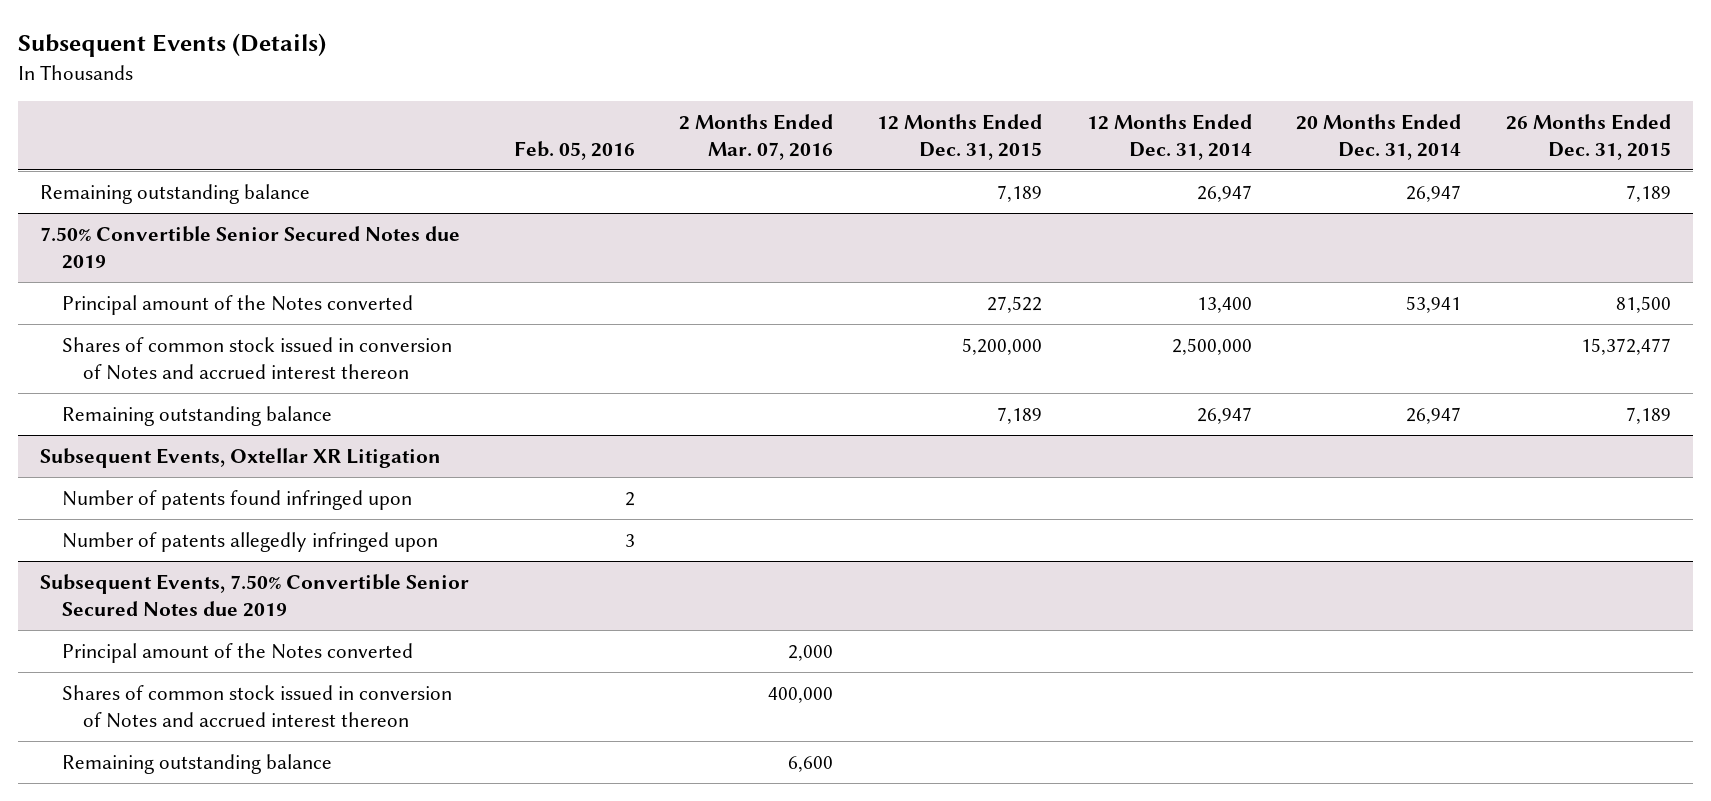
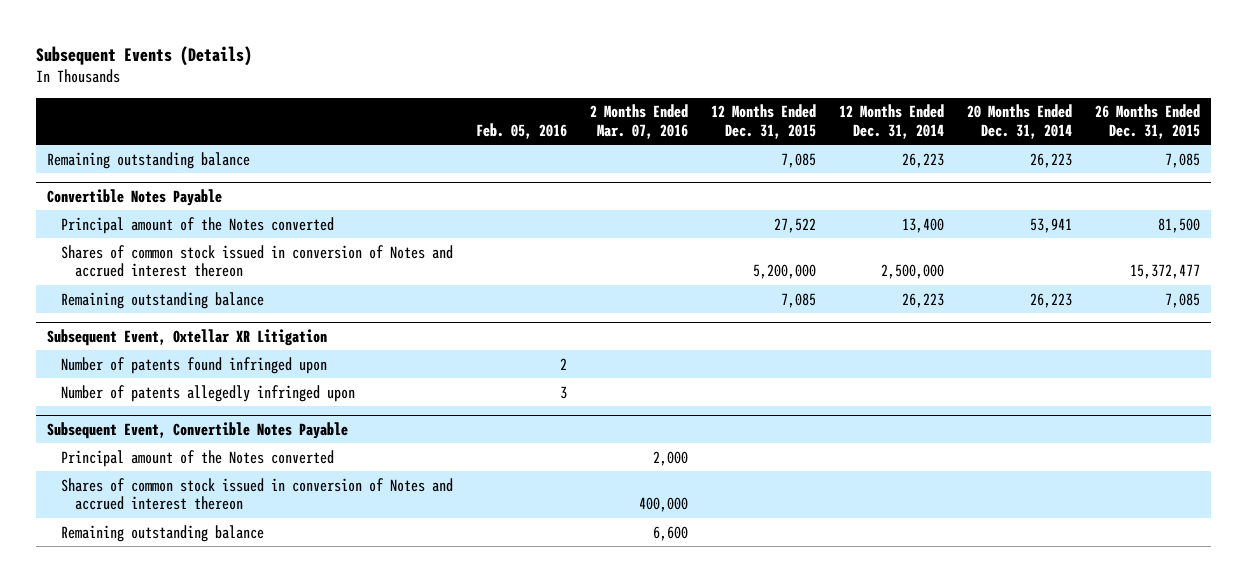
[997,184,1043,202] 7,189 -> [781,152,817,168] 7,085
[1196,184,1252,202] 26,947 -> [901,152,944,168] 26,223
[1406,184,1462,202] 26,947 -> [1029,152,1072,168] 26,223
[1625,184,1671,202] 7,189 -> [1164,152,1200,168] 7,085
[40,225,461,269] 7.50% Convertible Senior Secured Notes due 2019 -> [47,188,223,206] Convertible Notes Payable
[997,406,1043,424] 7,189 -> [781,292,817,308] 7,085
[1196,406,1252,424] 26,947 -> [901,292,944,308] 26,223
[1406,406,1462,424] 26,947 -> [1029,292,1072,308] 26,223
[1625,406,1671,424] 7,189 -> [1164,292,1200,308] 7,085
[40,447,442,468] Subsequent Events, Oxtellar XR Litigation -> [47,328,328,346] Subsequent Event, Oxtellar XR Litigation
[40,573,470,617] Subsequent Events, 7.50% Convertible Senior Secured Notes due 2019 -> [47,421,349,439] Subsequent Event, Convertible Notes Payable

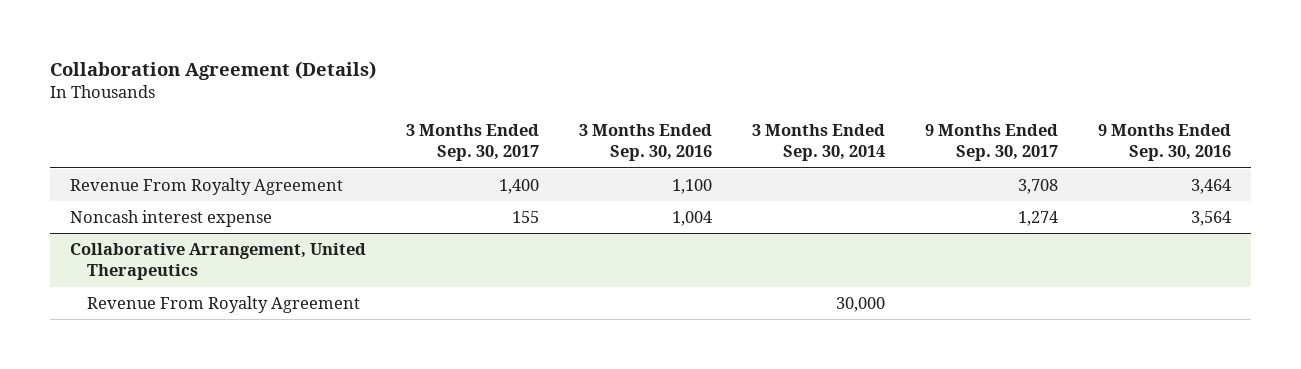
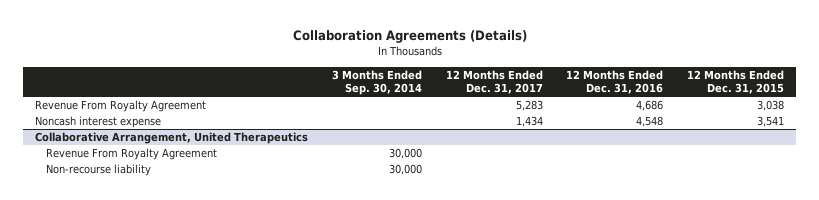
[50,60,377,80] Collaboration Agreement (Details) -> [292,30,527,44] Collaboration Agreements (Details)
[406,124,540,162] 3 Months Ended Sep. 30, 2017 -> none
[579,124,713,162] 3 Months Ended Sep. 30, 2016 -> none
[924,124,1058,162] 9 Months Ended Sep. 30, 2017 -> none
[1097,124,1231,162] 9 Months Ended Sep. 30, 2016 -> none
none -> [445,69,543,95] 12 Months Ended Dec. 31, 2017
none -> [566,69,664,95] 12 Months Ended Dec. 31, 2016
none -> [687,69,785,95] 12 Months Ended Dec. 31, 2015
none -> [46,164,152,177] Non-recourse liability

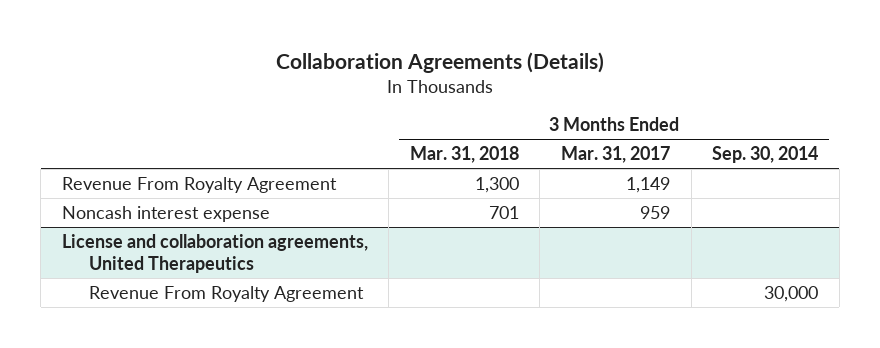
[445,69,543,95] 12 Months Ended Dec. 31, 2017 -> none
[566,69,664,95] 12 Months Ended Dec. 31, 2016 -> none
[687,69,785,95] 12 Months Ended Dec. 31, 2015 -> none
none -> [409,146,519,164] Mar. 31, 2018
none -> [561,146,671,164] Mar. 31, 2017
[35,132,309,145] Collaborative Arrangement, United Therapeutics -> [61,233,368,274] License and collaboration agreements, United Therapeutics
[46,164,152,177] Non-recourse liability -> none

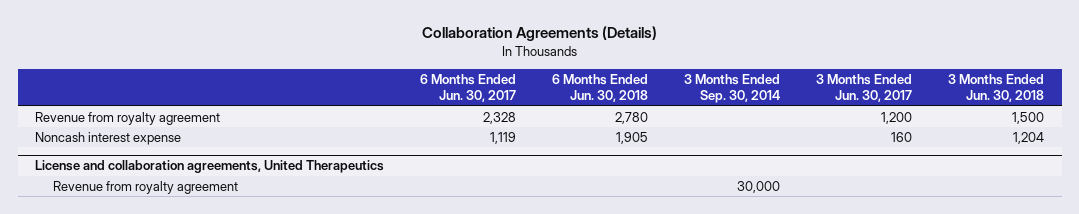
[409,146,519,164] Mar. 31, 2018 -> none
[561,146,671,164] Mar. 31, 2017 -> none
none -> [420,74,517,103] 6 Months Ended Jun. 30, 2017
none -> [552,74,649,103] 6 Months Ended Jun. 30, 2018
none -> [816,74,913,103] 3 Months Ended Jun. 30, 2017
none -> [947,74,1044,103] 3 Months Ended Jun. 30, 2018
[61,176,337,193] Revenue From Royalty Agreement -> [35,112,221,126] Revenue from royalty agreement
[88,285,364,302] Revenue From Royalty Agreement -> [52,181,238,195] Revenue from royalty agreement

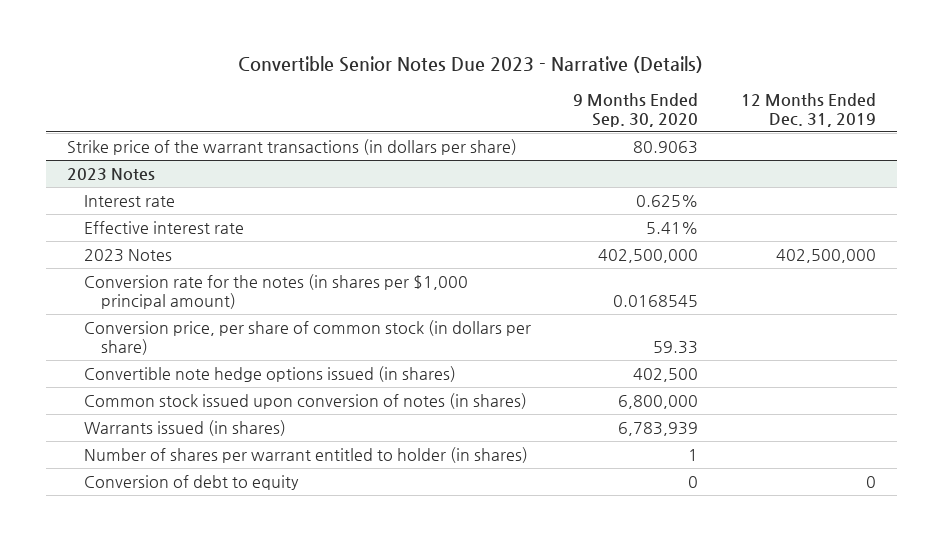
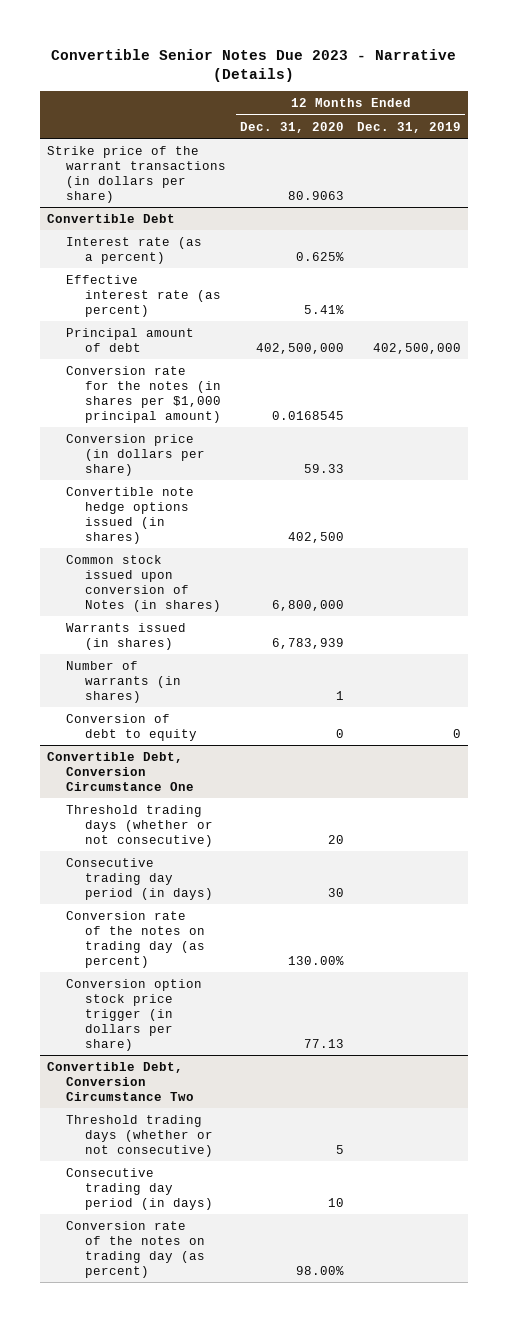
[573,92,699,127] 9 Months Ended Sep. 30, 2020 -> none
none -> [239,121,344,133] Dec. 31, 2020
[67,167,156,180] 2023 Notes -> none
[83,194,175,207] Interest rate -> none
[83,220,244,234] Effective interest rate -> none
[83,248,172,262] 2023 Notes -> none
[83,273,468,310] Conversion rate for the notes (in shares per $1,000 principal amount) -> none
[83,319,531,356] Conversion price, per share of common stock (in dollars per share) -> none
[83,365,456,382] Convertible note hedge options issued (in shares) -> none
[83,392,527,409] Common stock issued upon conversion of notes (in shares) -> none
[83,419,286,436] Warrants issued (in shares) -> none
[83,446,528,463] Number of shares per warrant entitled to holder (in shares) -> none
[83,474,299,490] Conversion of debt to equity -> none
none -> [47,213,176,223] Convertible Debt
none -> [65,236,202,264] Interest rate (as a percent)
none -> [65,274,221,317] Effective interest rate (as percent)
none -> [65,327,194,352] Principal amount of debt
none -> [65,365,221,423] Conversion rate for the notes (in shares per $1,000 principal amount)
none -> [65,433,205,476] Conversion price (in dollars per share)
none -> [65,486,194,544] Convertible note hedge options issued (in shares)
none -> [65,554,221,612] Common stock issued upon conversion of Notes (in shares)
none -> [65,622,186,650] Warrants issued (in shares)
none -> [65,660,181,703] Number of warrants (in shares)
none -> [65,713,197,741] Conversion of debt to equity
none -> [47,751,194,791] Convertible Debt, Conversion Circumstance One
none -> [65,804,213,847] Threshold trading days (whether or not consecutive)
none -> [65,857,213,900] Consecutive trading day period (in days)
none -> [65,910,205,968] Conversion rate of the notes on trading day (as percent)
none -> [65,978,202,1051] Conversion option stock price trigger (in dollars per share)
none -> [47,1061,194,1101] Convertible Debt, Conversion Circumstance Two
none -> [65,1114,213,1157] Threshold trading days (whether or not consecutive)
none -> [65,1167,213,1210] Consecutive trading day period (in days)
none -> [65,1220,205,1278] Conversion rate of the notes on trading day (as percent)

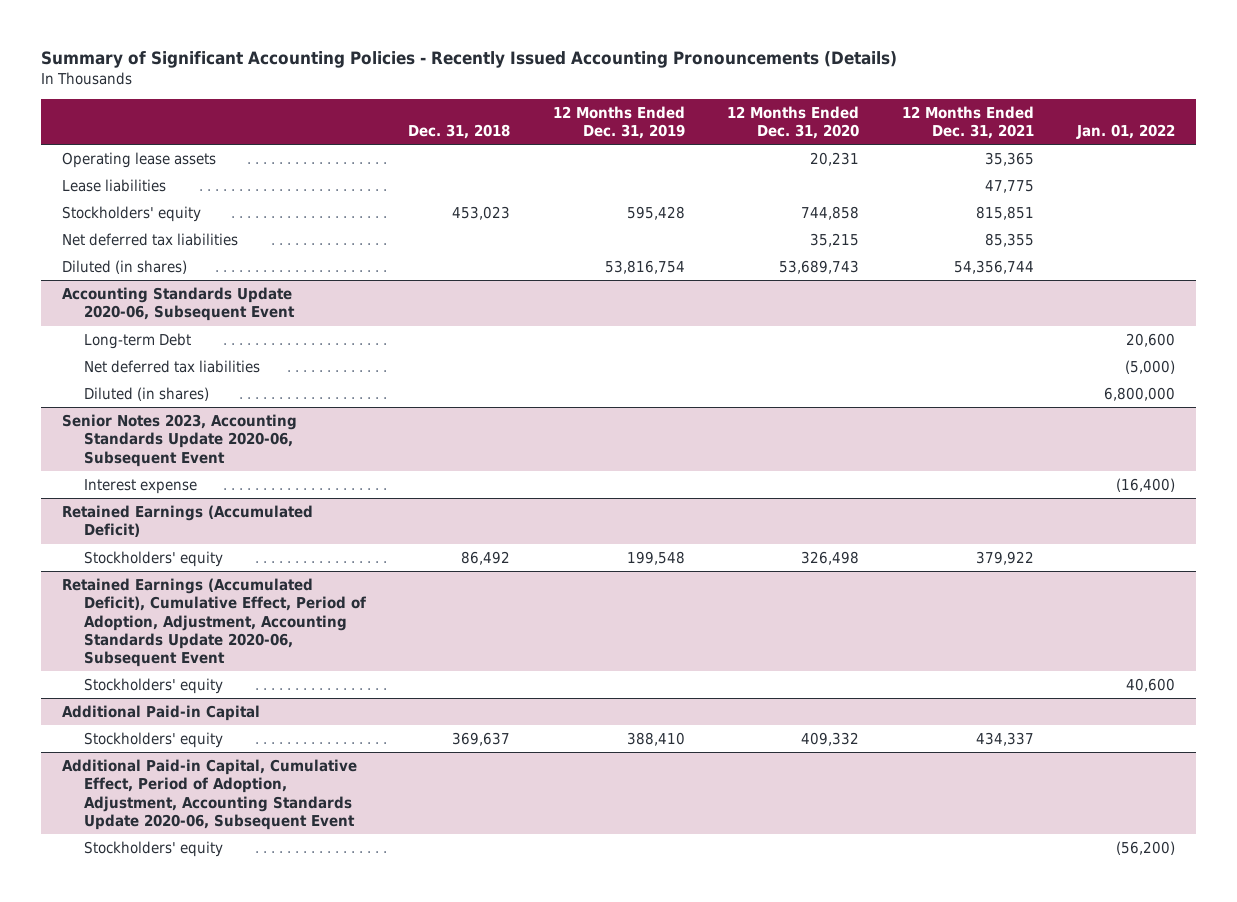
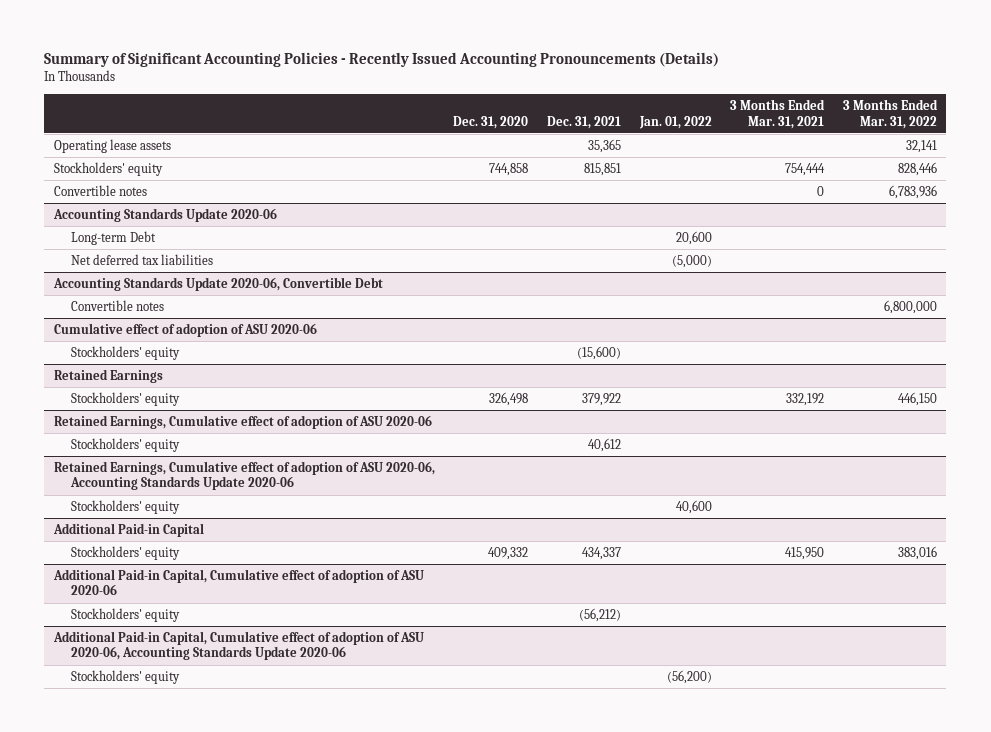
[408,123,511,139] Dec. 31, 2018 -> none
[552,105,685,139] 12 Months Ended Dec. 31, 2019 -> none
[727,105,860,139] 12 Months Ended Dec. 31, 2020 -> none
[902,105,1035,139] 12 Months Ended Dec. 31, 2021 -> none
none -> [453,115,529,129] Dec. 31, 2020
none -> [546,115,621,129] Dec. 31, 2021
none -> [730,99,826,129] 3 Months Ended Mar. 31, 2021
none -> [842,99,938,129] 3 Months Ended Mar. 31, 2022
[62,179,167,193] Lease liabilities -> none
[62,233,239,247] Net deferred tax liabilities -> none
[62,260,188,275] Diluted (in shares) -> none
none -> [53,184,147,196] Convertible notes
[62,287,295,322] Accounting Standards Update 2020-06, Subsequent Event -> [52,207,277,222] Accounting Standards Update 2020-06
[83,387,209,402] Diluted (in shares) -> none
[62,414,298,467] Senior Notes 2023, Accounting Standards Update 2020-06, Subsequent Event -> none
[83,479,197,495] Interest expense -> none
none -> [52,276,383,291] Accounting Standards Update 2020-06, Convertible Debt
none -> [70,299,164,311] Convertible notes
none -> [53,322,317,337] Cumulative effect of adoption of ASU 2020-06
none -> [70,345,180,360] Stockholders' equity
[62,505,314,538] Retained Earnings (Accumulated Deficit) -> [53,368,163,383] Retained Earnings
none -> [53,414,432,429] Retained Earnings, Cumulative effect of adoption of ASU 2020-06
none -> [70,437,180,452] Stockholders' equity
[62,578,366,668] Retained Earnings (Accumulated Deficit), Cumulative Effect, Period of Adoption, Adjustment, Accounting Standards Update 2020-06, Subsequent Event -> [53,460,435,491] Retained Earnings, Cumulative effect of adoption of ASU 2020-06, Accounting Standards Update 2020-06
none -> [52,568,424,596] Additional Paid-in Capital, Cumulative effect of adoption of ASU 2020-06
none -> [70,607,180,622] Stockholders' equity
[62,759,358,830] Additional Paid-in Capital, Cumulative Effect, Period of Adoption, Adjustment, Accounting Standards Update 2020-06, Subsequent Event -> [52,630,424,661] Additional Paid-in Capital, Cumulative effect of adoption of ASU 2020-06, Accounting Standards Update 2020-06

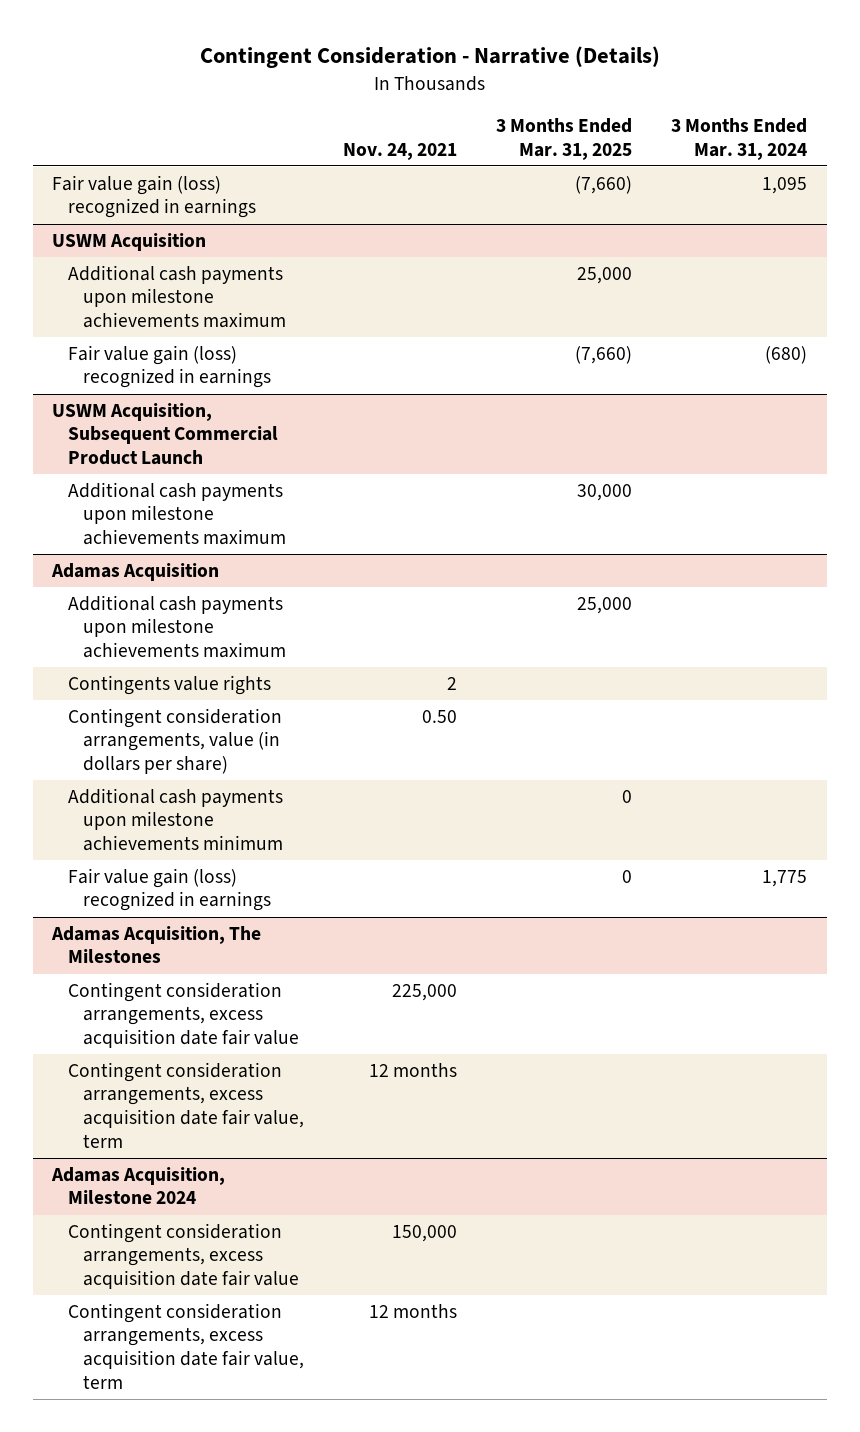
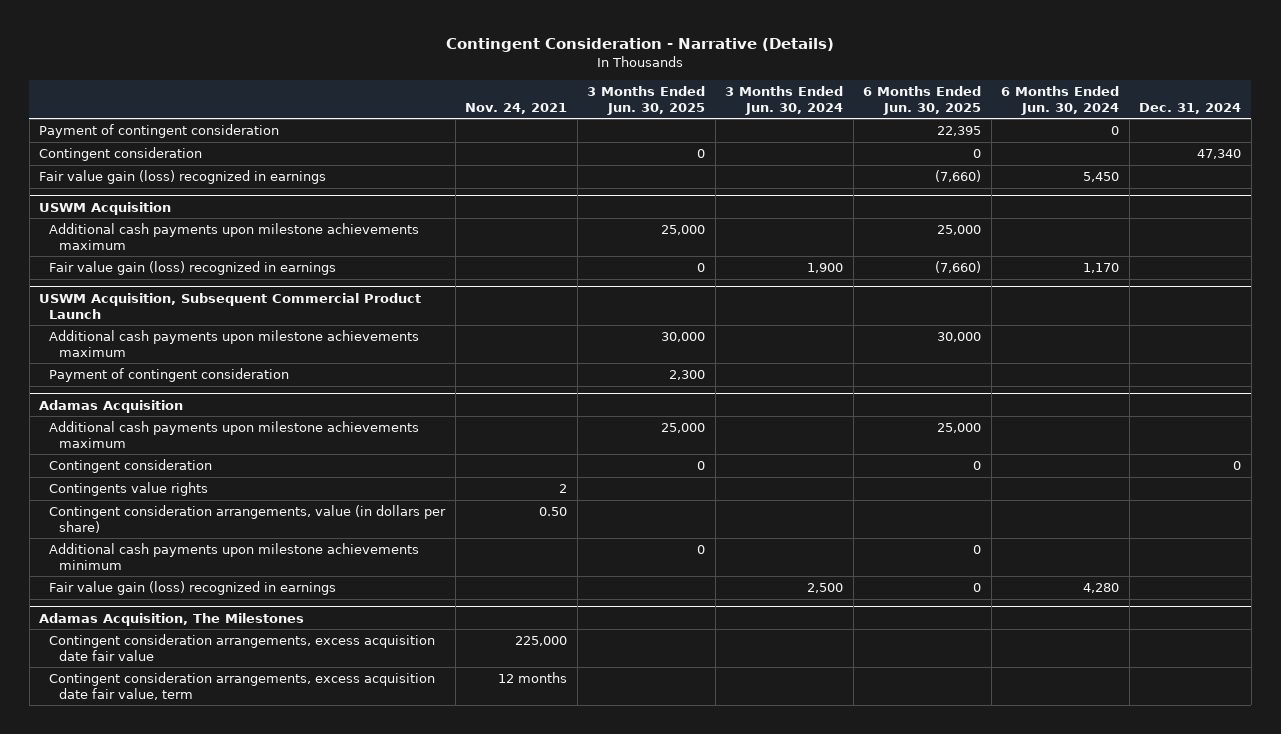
[496,118,633,160] 3 Months Ended Mar. 31, 2025 -> none
[671,118,808,160] 3 Months Ended Mar. 31, 2024 -> none
none -> [587,85,706,115] 3 Months Ended Jun. 30, 2025
none -> [725,85,844,115] 3 Months Ended Jun. 30, 2024
none -> [863,85,982,115] 6 Months Ended Jun. 30, 2025
none -> [1001,85,1120,115] 6 Months Ended Jun. 30, 2024
none -> [1139,102,1242,114] Dec. 31, 2024
none -> [39,123,280,138] Payment of contingent consideration
none -> [39,146,203,161] Contingent consideration
none -> [48,367,289,382] Payment of contingent consideration
none -> [48,458,212,473] Contingent consideration
[51,1166,226,1205] Adamas Acquisition, Milestone 2024 -> none
[67,1222,299,1290] Contingent consideration arrangements, excess acquisition date fair value -> none
[67,1302,304,1389] Contingent consideration arrangements, excess acquisition date fair value, term -> none

